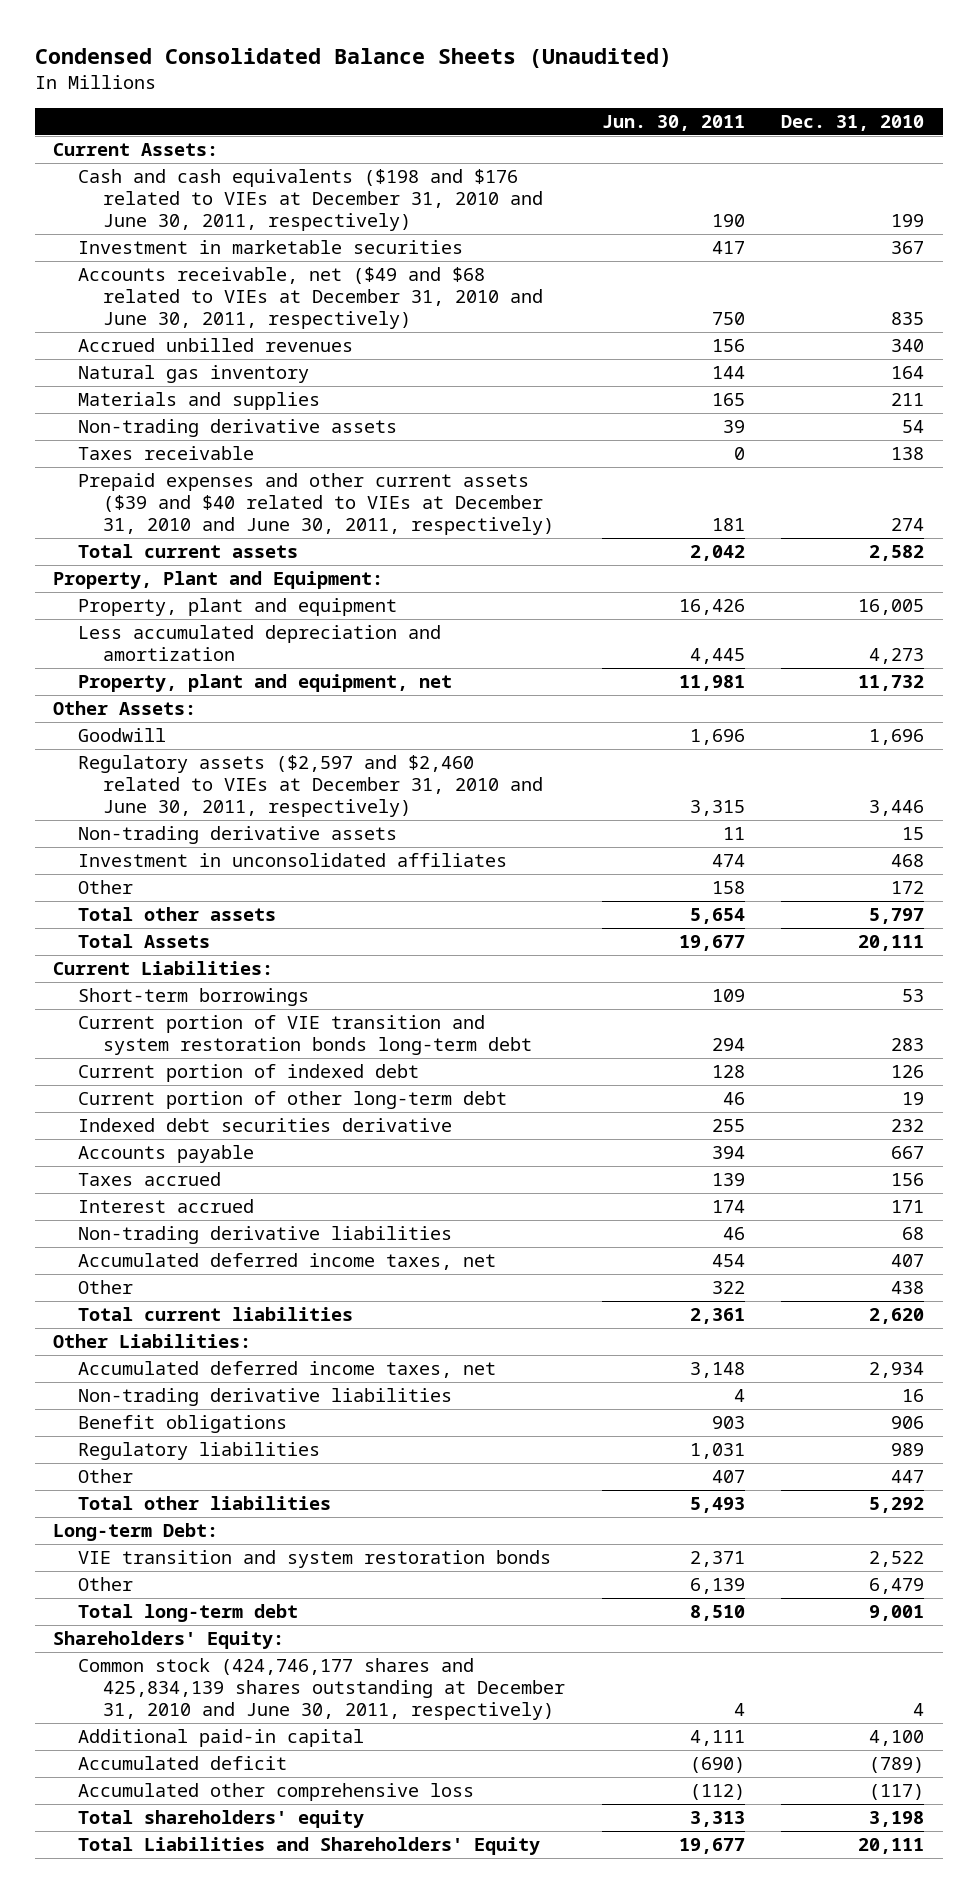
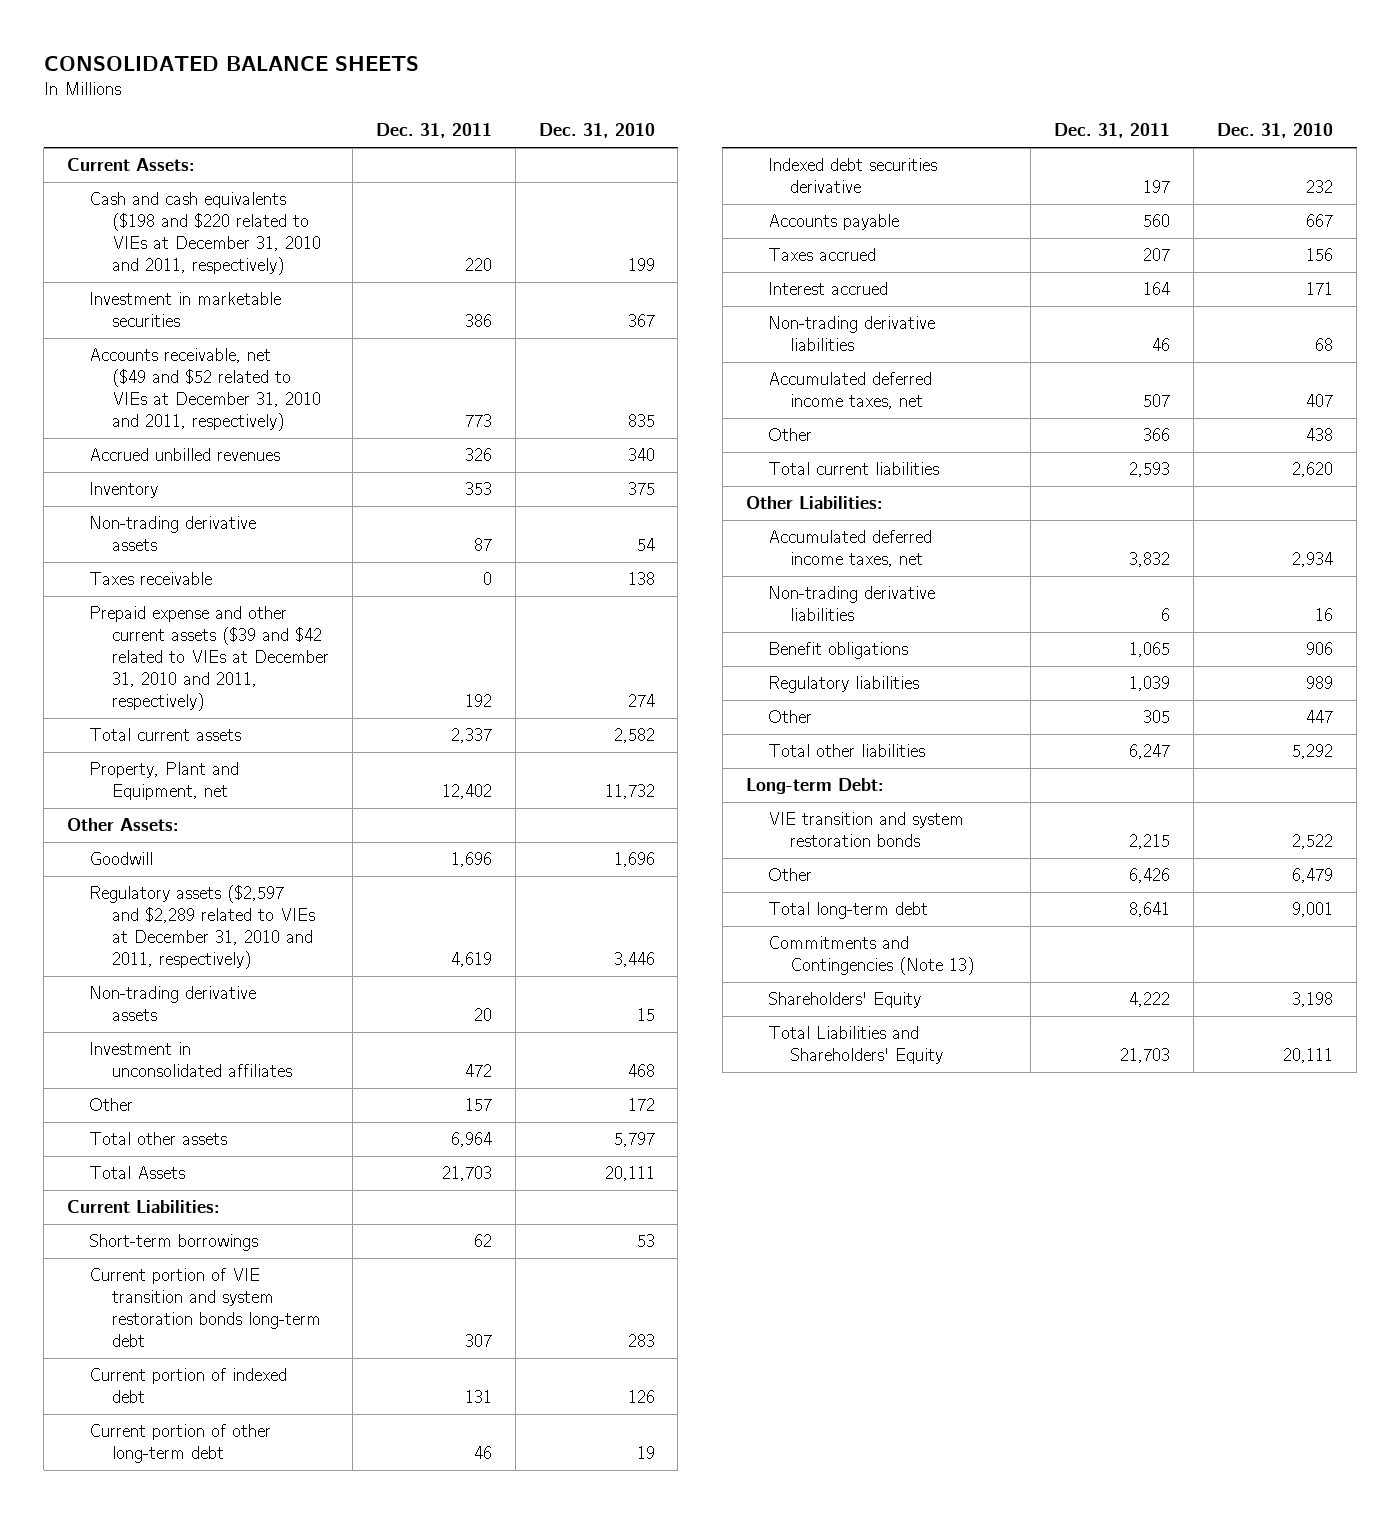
[35,47,673,68] Condensed Consolidated Balance Sheets (Unaudited) -> [43,56,419,72] CONSOLIDATED BALANCE SHEETS
[601,114,745,131] Jun. 30, 2011 -> none
none -> [375,123,492,139] Dec. 31, 2011
[78,169,544,231] Cash and cash equivalents ($198 and $176 related to VIEs at December 31, 2010 and June 30, 2011, respectively) -> [89,192,321,275] Cash and cash equivalents ($198 and $220 related to VIEs at December 31, 2010 and 2011, respectively)
[78,267,544,329] Accounts receivable, net ($49 and $68 related to VIEs at December 31, 2010 and June 30, 2011, respectively) -> [89,348,321,431] Accounts receivable, net ($49 and $52 related to VIEs at December 31, 2010 and 2011, respectively)
[78,365,310,384] Natural gas inventory -> none
[78,392,321,411] Materials and supplies -> none
none -> [89,482,159,499] Inventory
[78,473,555,535] Prepaid expenses and other current assets ($39 and $40 related to VIEs at December 31, 2010 and June 30, 2011, respectively) -> [89,606,329,711] Prepaid expense and other current assets ($39 and $42 related to VIEs at December 31, 2010 and 2011, respectively)
[53,571,384,590] Property, Plant and Equipment: -> none
[78,598,398,617] Property, plant and equipment -> none
[78,625,442,661] Less accumulated depreciation and amortization -> none
[78,674,453,693] Property, plant and equipment, net -> [89,762,240,801] Property, Plant and Equipment, net
[78,755,544,817] Regulatory assets ($2,597 and $2,460 related to VIEs at December 31, 2010 and June 30, 2011, respectively) -> [89,885,315,969] Regulatory assets ($2,597 and $2,289 related to VIEs at December 31, 2010 and 2011, respectively)
[53,1631,285,1650] Shareholders' Equity: -> none
[78,1658,566,1720] Common stock (424,746,177 shares and 425,834,139 shares outstanding at December 31, 2010 and June 30, 2011, respectively) -> none
[78,1729,365,1748] Additional paid-in capital -> none
[78,1756,288,1771] Accumulated deficit -> none
[78,1783,475,1802] Accumulated other comprehensive loss -> none
none -> [768,936,975,976] Commitments and Contingencies (Note 13)
[78,1810,365,1829] Total shareholders' equity -> [768,992,922,1009] Shareholders' Equity

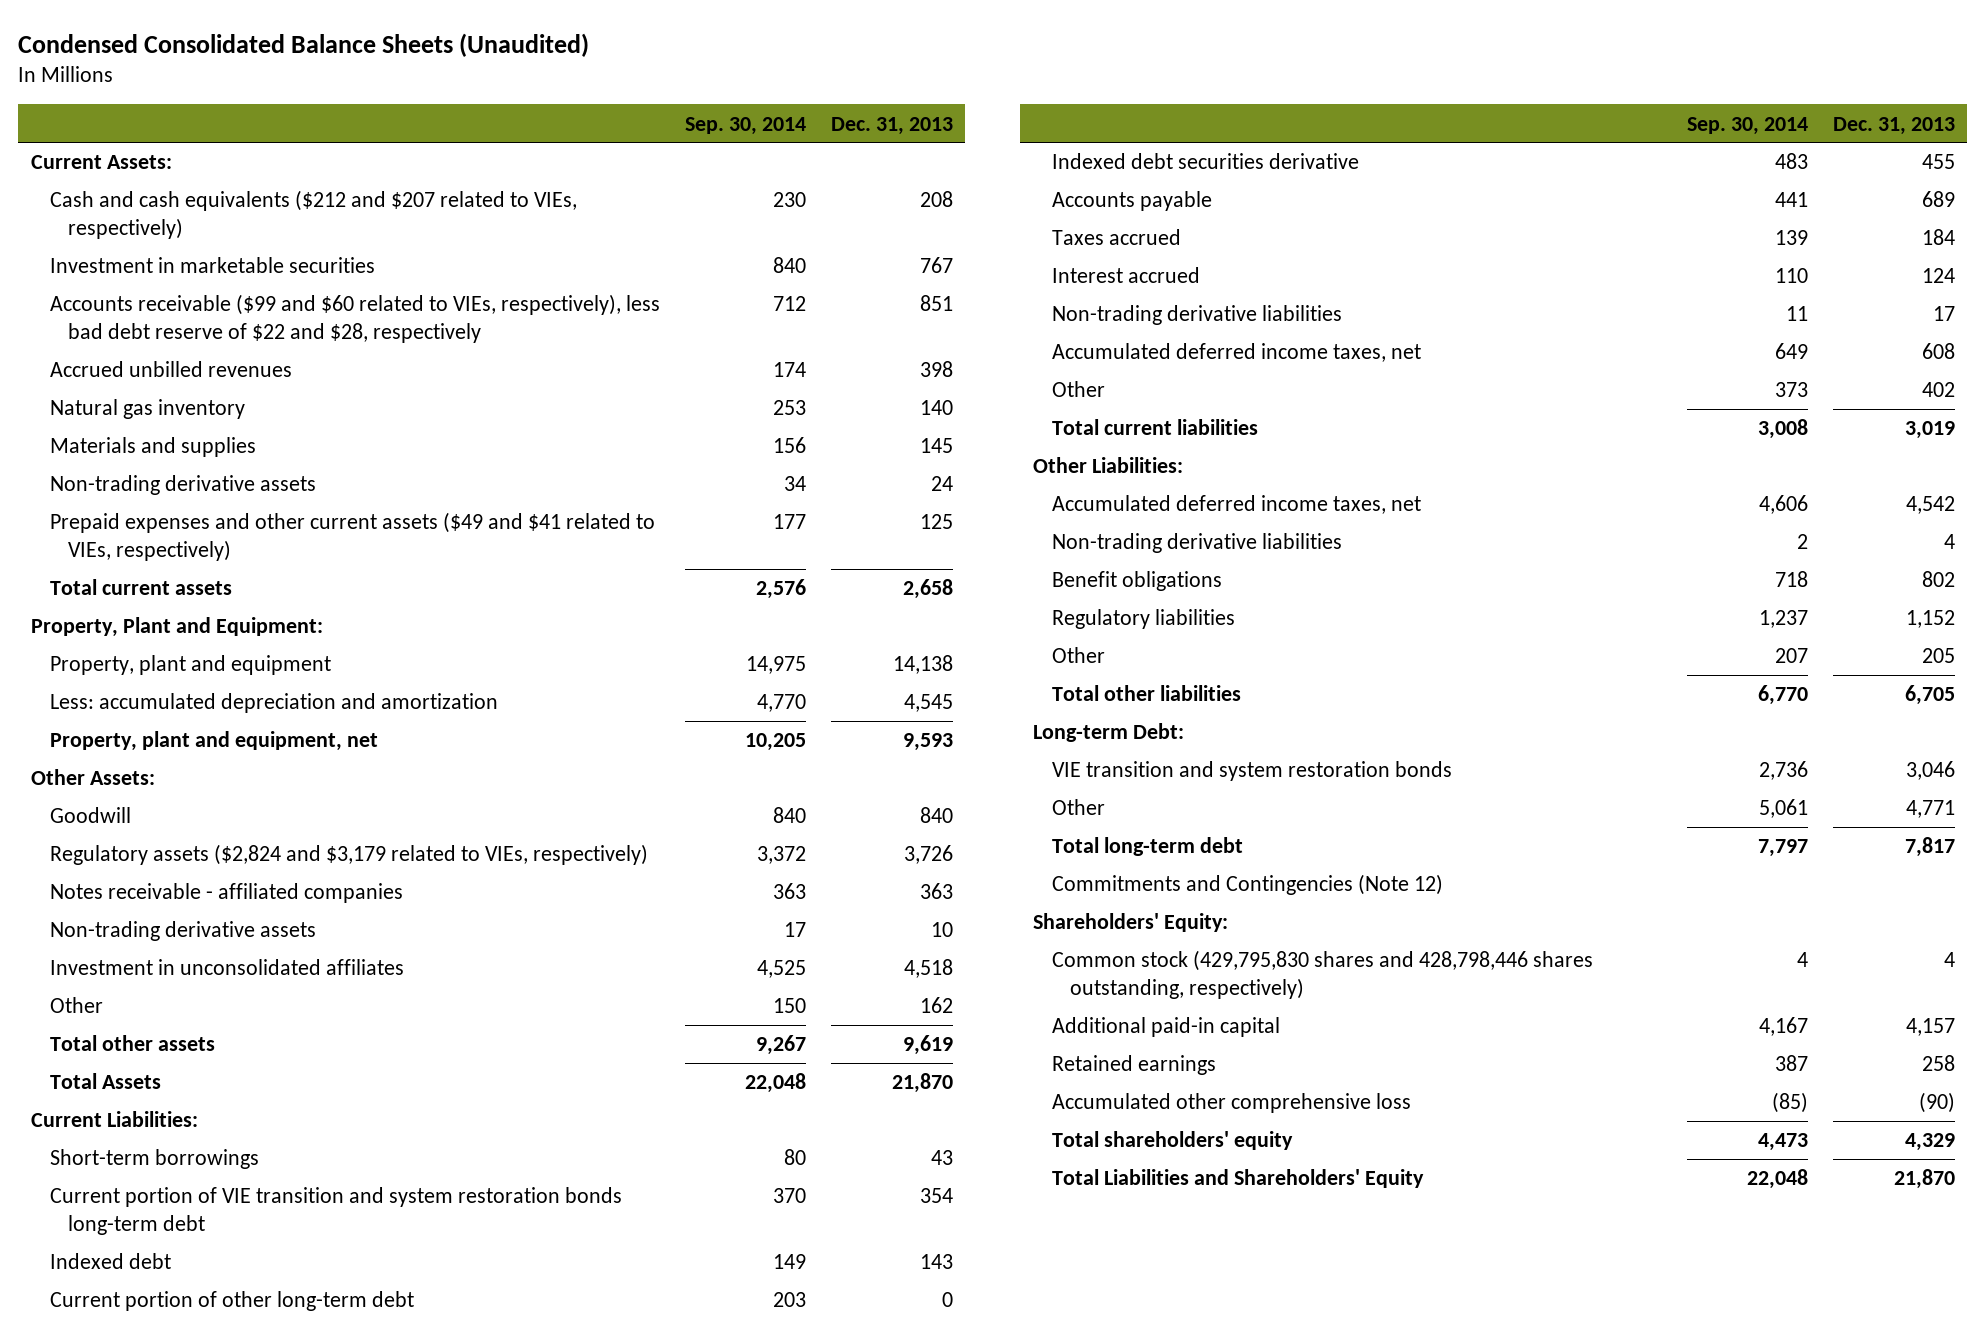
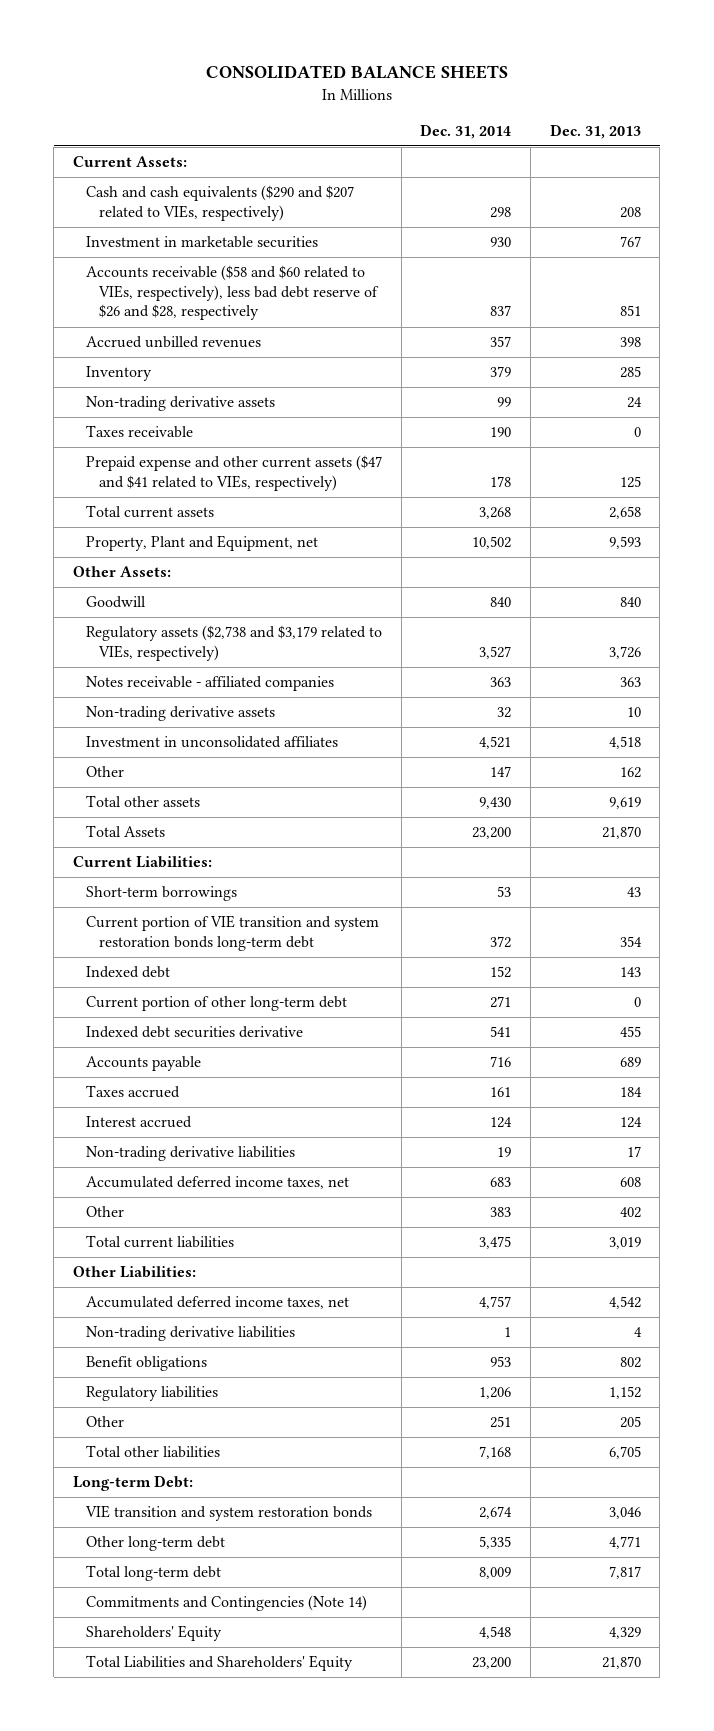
[18,32,590,57] Condensed Consolidated Balance Sheets (Unaudited) -> [205,65,508,80] CONSOLIDATED BALANCE SHEETS
[684,116,806,135] Sep. 30, 2014 -> none
none -> [420,123,512,139] Dec. 31, 2014
[49,190,577,240] Cash and cash equivalents ($212 and $207 related to VIEs, respectively) -> [85,185,354,221] Cash and cash equivalents ($290 and $207 related to VIEs, respectively)
[49,294,660,344] Accounts receivable ($99 and $60 related to VIEs, respectively), less bad debt reserve of $22 and $28, respectively -> [85,265,379,321] Accounts receivable ($58 and $60 related to VIEs, respectively), less bad debt reserve of $26 and $28, respectively
[49,399,245,420] Natural gas inventory -> none
[49,437,256,458] Materials and supplies -> none
none -> [85,366,152,382] Inventory
none -> [85,425,193,439] Taxes receivable
[49,512,655,562] Prepaid expenses and other current assets ($49 and $41 related to VIEs, respectively) -> [85,455,382,491] Prepaid expense and other current assets ($47 and $41 related to VIEs, respectively)
[30,617,323,638] Property, Plant and Equipment: -> none
[49,655,331,676] Property, plant and equipment -> none
[49,693,498,714] Less: accumulated depreciation and amortization -> none
[49,731,378,752] Property, plant and equipment, net -> [85,535,318,552] Property, Plant and Equipment, net
[49,844,648,866] Regulatory assets ($2,824 and $3,179 related to VIEs, respectively) -> [85,625,382,661] Regulatory assets ($2,738 and $3,179 related to VIEs, respectively)
[1051,799,1105,816] Other -> [85,1536,225,1552] Other long-term debt
[1032,913,1228,933] Shareholders' Equity: -> none
[1051,950,1593,1000] Common stock (429,795,830 shares and 428,798,446 shares outstanding, respectively) -> none
[1051,1017,1280,1038] Additional paid-in capital -> none
[1051,1055,1216,1076] Retained earnings -> none
[1051,1093,1411,1114] Accumulated other comprehensive loss -> none
[1051,874,1443,896] Commitments and Contingencies (Note 12) -> [85,1595,367,1612] Commitments and Contingencies (Note 14)
[1051,1131,1293,1151] Total shareholders' equity -> [85,1625,222,1642] Shareholders' Equity

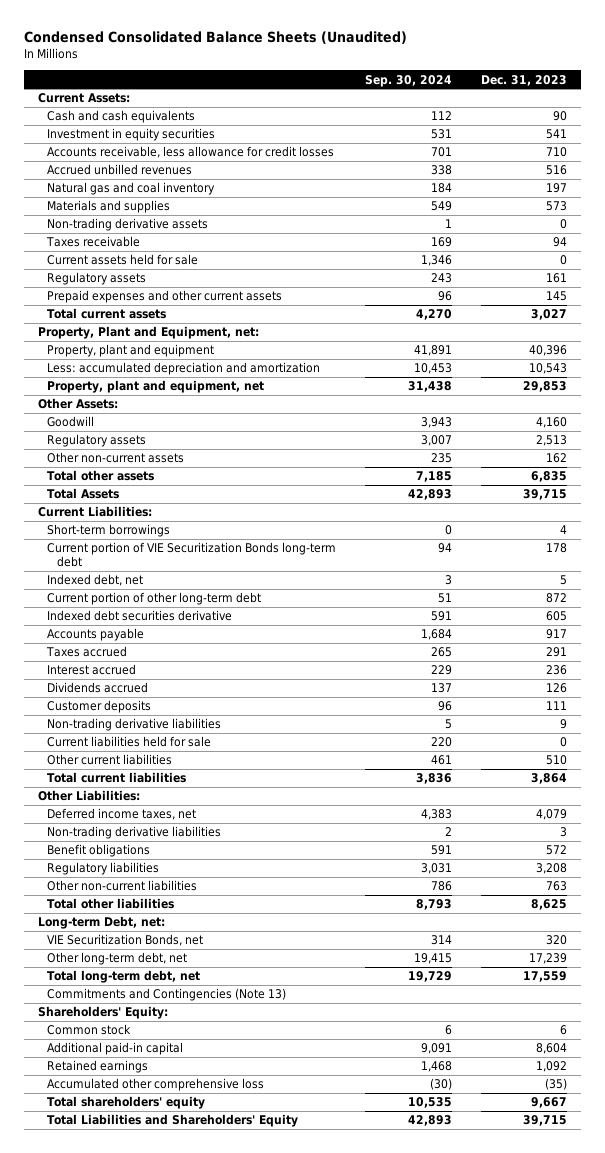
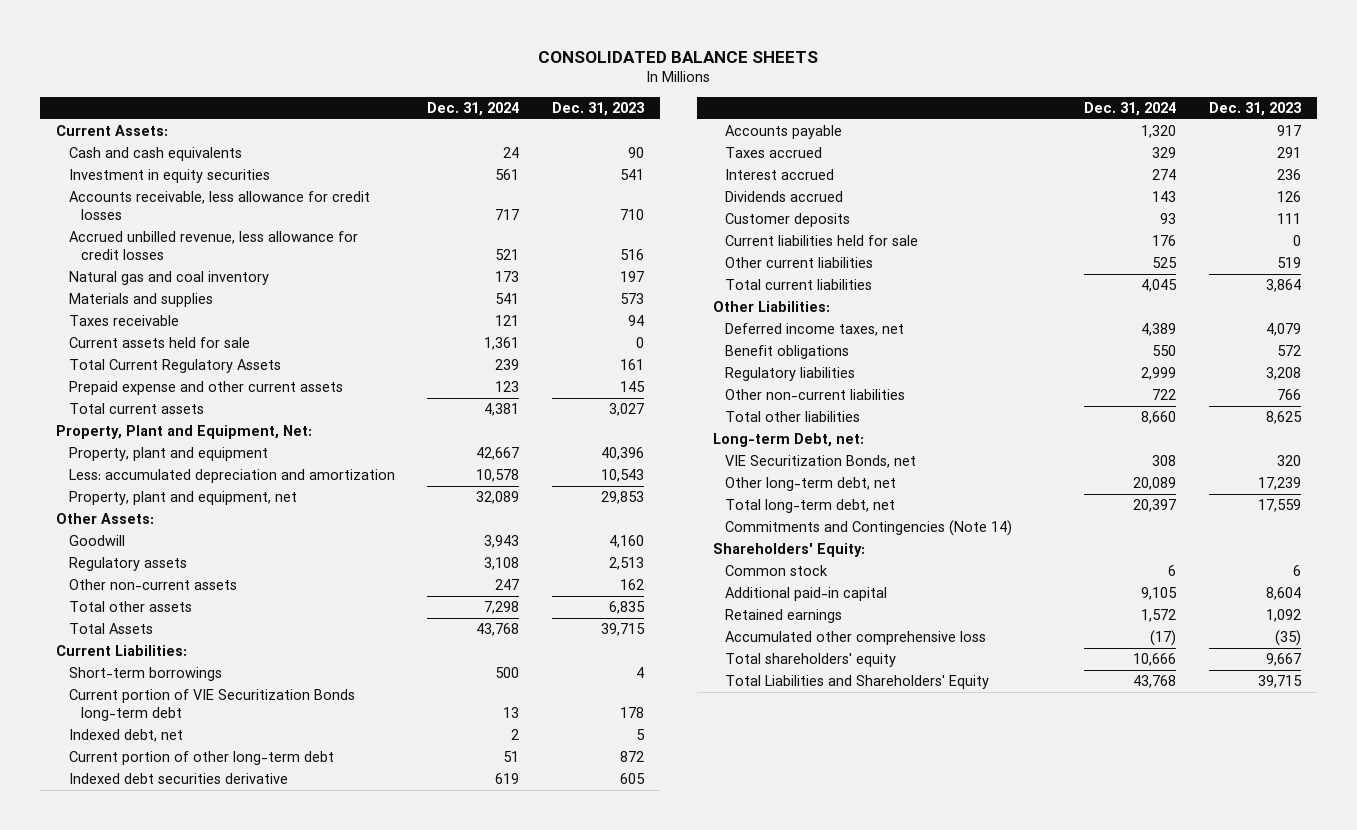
[23,31,407,45] Condensed Consolidated Balance Sheets (Unaudited) -> [538,50,819,63] CONSOLIDATED BALANCE SHEETS
[365,74,453,87] Sep. 30, 2024 -> none
none -> [427,102,520,117] Dec. 31, 2024
[47,164,193,176] Accrued unbilled revenues -> [68,231,358,260] Accrued unbilled revenue, less allowance for credit losses
[47,218,209,232] Non-trading derivative assets -> none
[47,272,147,286] Regulatory assets -> [68,359,281,374] Total Current Regulatory Assets
[47,290,283,304] Prepaid expenses and other current assets -> [68,381,343,396] Prepaid expense and other current assets
[37,326,259,340] Property, Plant and Equipment, net: -> [56,425,313,440] Property, Plant and Equipment, Net:
[47,718,222,732] Non-trading derivative liabilities -> none
[545,755,567,766] 510 -> [1276,257,1301,269] 519
[47,826,222,840] Non-trading derivative liabilities -> none
[545,881,567,892] 763 -> [1276,389,1301,401] 766
[47,988,287,1002] Commitments and Contingencies (Note 13) -> [725,520,1013,537] Commitments and Contingencies (Note 14)

